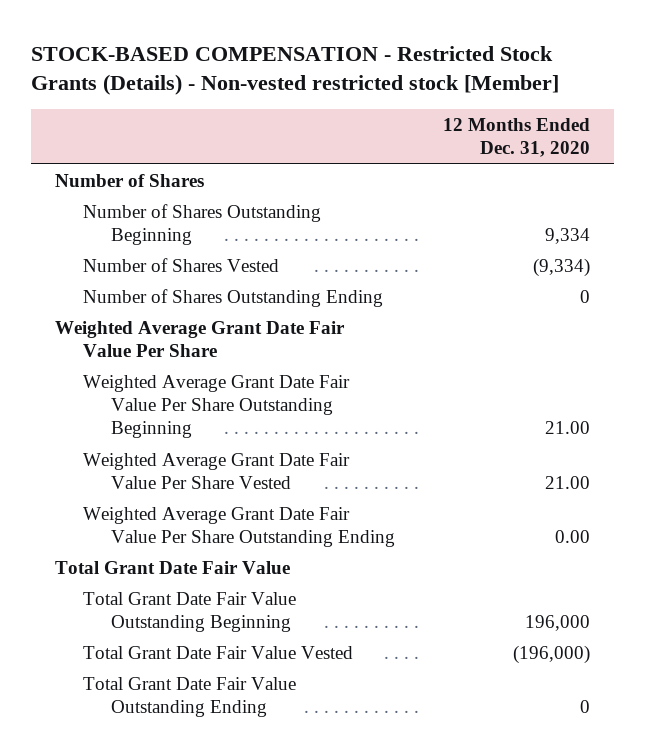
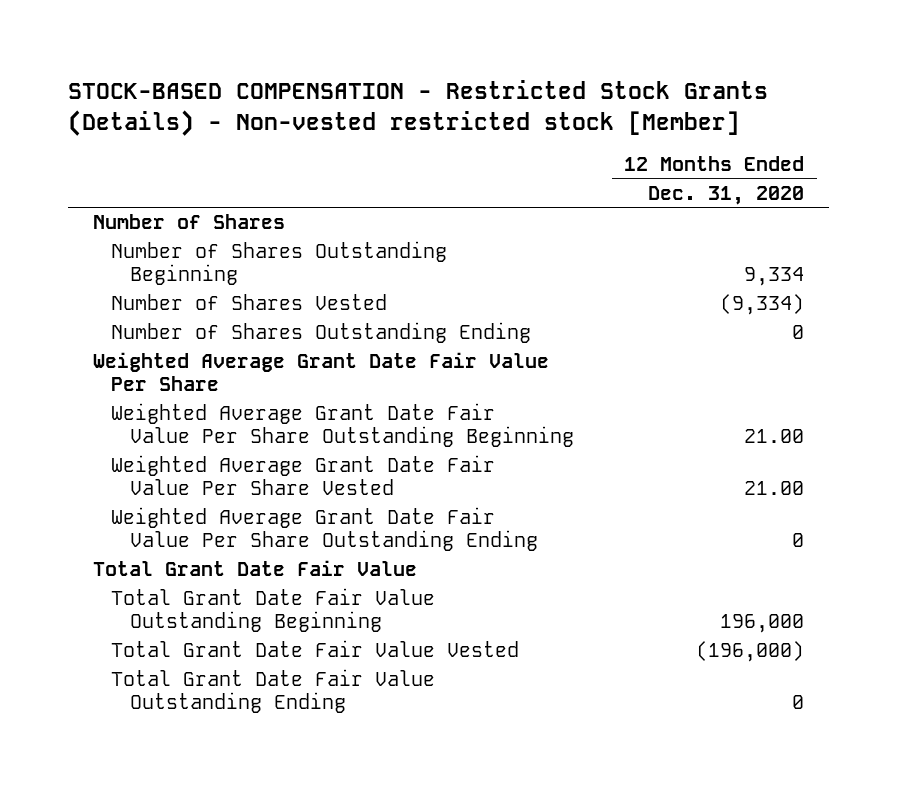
[554,530,590,544] 0.00 -> [792,533,805,548] 0

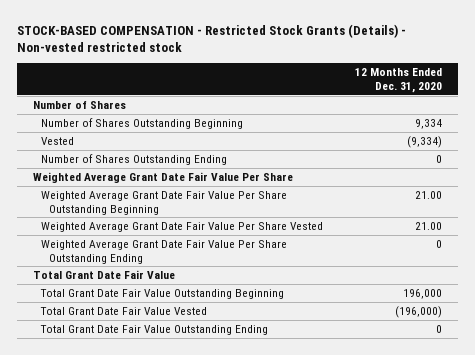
[67,79,768,136] STOCK-BASED COMPENSATION - Restricted Stock Grants (Details) - Non-vested restricted stock [Member] -> [17,23,407,53] STOCK-BASED COMPENSATION - Restricted Stock Grants (Details) - Non-vested restricted stock
[111,294,388,311] Number of Shares Vested -> [41,136,75,145] Vested

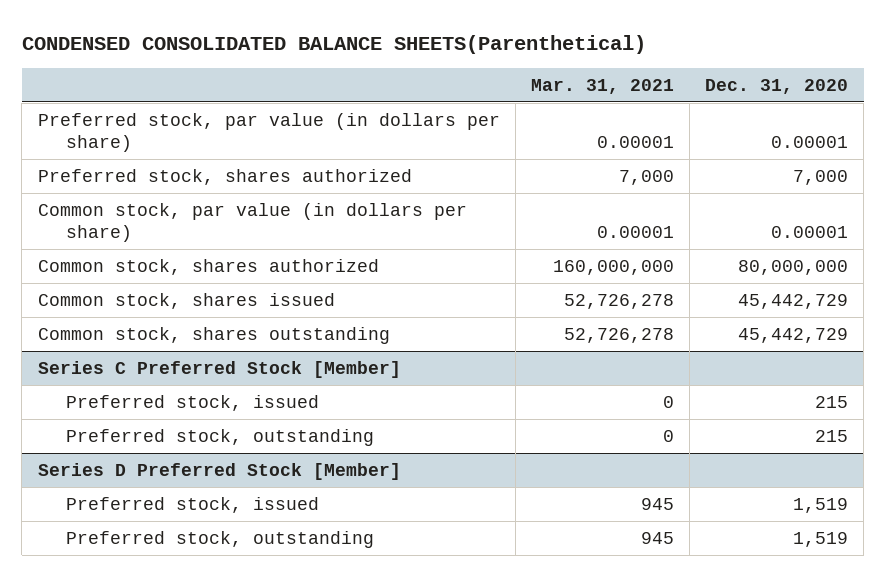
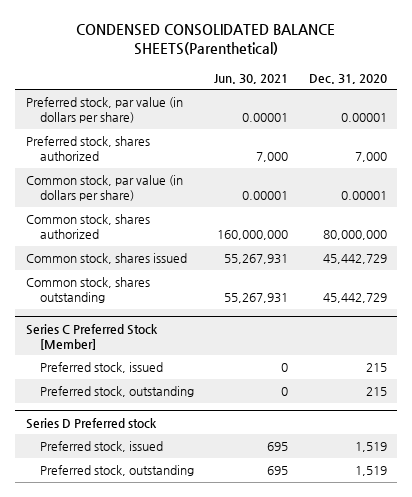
[530,78,674,94] Mar. 31, 2021 -> none
none -> [214,73,289,84] Jun. 30, 2021
[37,462,401,480] Series D Preferred Stock [Member] -> [25,417,157,429] Series D Preferred stock

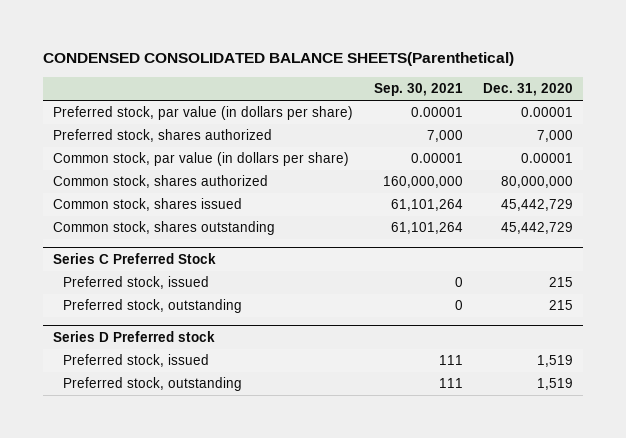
[214,73,289,84] Jun. 30, 2021 -> none
none -> [373,83,463,97] Sep. 30, 2021
[25,323,158,350] Series C Preferred Stock [Member] -> [52,253,216,265] Series C Preferred Stock

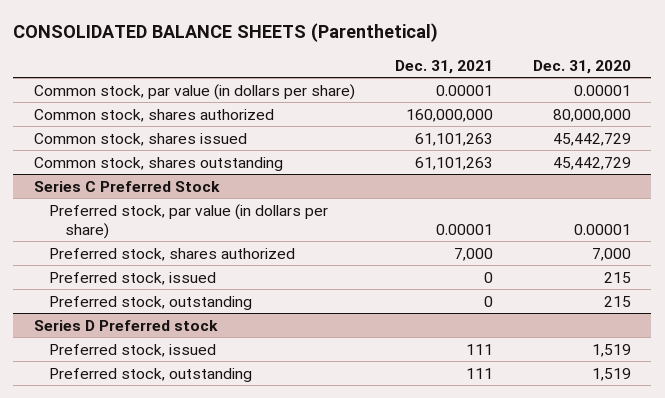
[42,52,514,67] CONDENSED CONSOLIDATED BALANCE SHEETS(Parenthetical) -> [13,22,439,42] CONSOLIDATED BALANCE SHEETS (Parenthetical)
[373,83,463,97] Sep. 30, 2021 -> none
none -> [394,59,493,74] Dec. 31, 2021
[52,106,353,121] Preferred stock, par value (in dollars per share) -> none
[52,129,272,143] Preferred stock, shares authorized -> none
none -> [49,203,329,239] Preferred stock, par value (in dollars per share)
none -> [49,247,296,261] Preferred stock, shares authorized

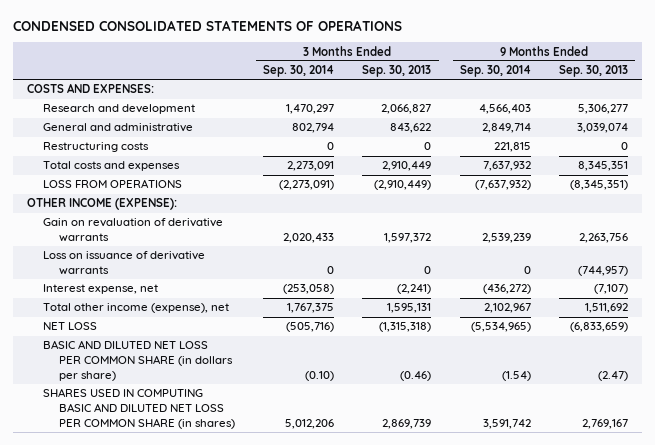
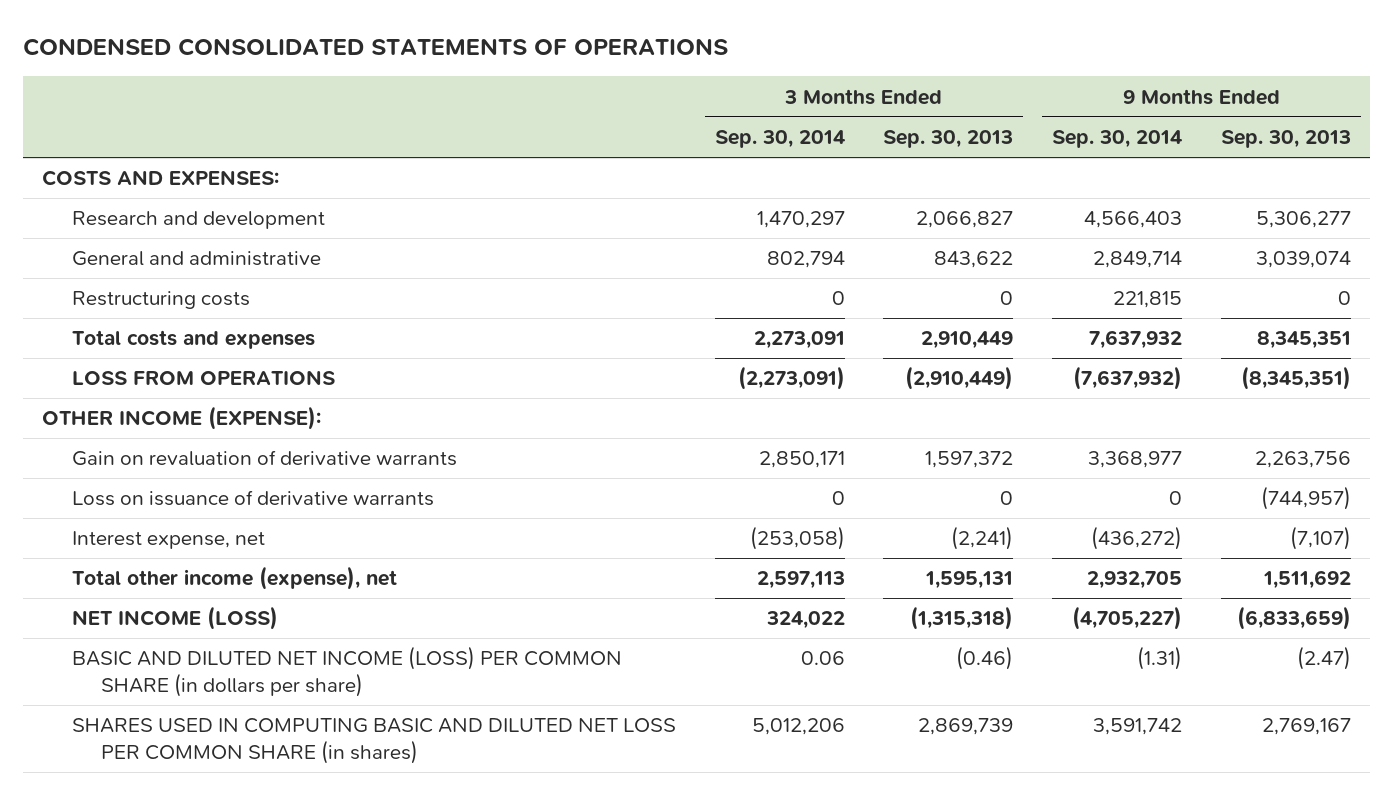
[283,233,335,244] 2,020,433 -> [758,451,845,469] 2,850,171
[481,233,531,244] 2,539,239 -> [1088,451,1183,469] 3,368,977
[287,303,335,314] 1,767,375 -> [756,571,845,590] 2,597,113
[483,303,531,314] 2,102,967 -> [1087,571,1183,590] 2,932,705
[42,322,97,331] NET LOSS -> [71,606,278,631] NET INCOME (LOSS)
[286,322,335,333] (505,716) -> [765,611,845,630] 324,022
[470,322,531,333] (5,534,965) -> [1072,606,1183,631] (4,705,227)
[42,340,234,382] BASIC AND DILUTED NET LOSS PER COMMON SHARE (in dollars per share) -> [71,646,622,697] BASIC AND DILUTED NET INCOME (LOSS) PER COMMON SHARE (in dollars per share)
[305,371,335,382] (0.10) -> [800,651,845,666] 0.06
[501,371,531,382] (1.54) -> [1137,646,1183,671] (1.31)

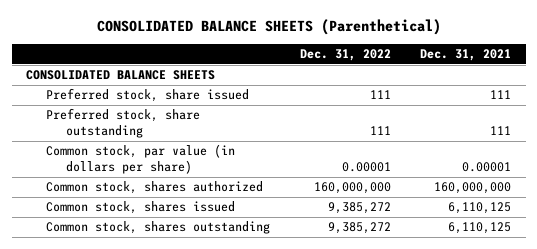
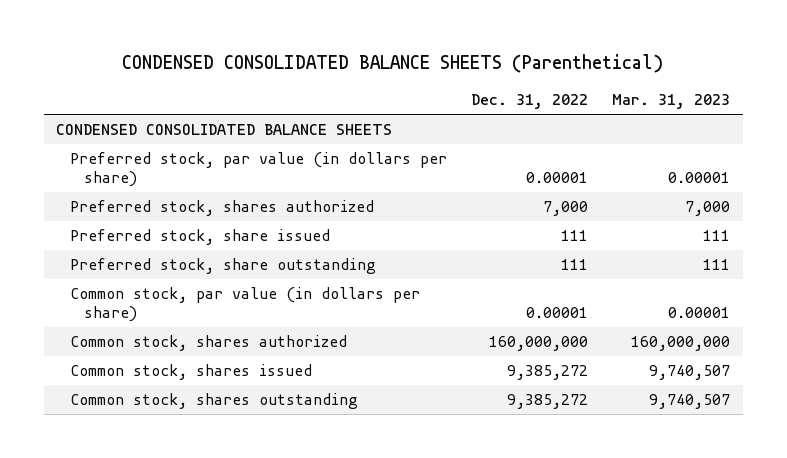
[96,19,441,36] CONSOLIDATED BALANCE SHEETS (Parenthetical) -> [122,53,664,73] CONDENSED CONSOLIDATED BALANCE SHEETS (Parenthetical)
[420,49,512,62] Dec. 31, 2021 -> none
none -> [612,93,731,109] Mar. 31, 2023
[26,70,216,81] CONSOLIDATED BALANCE SHEETS -> [56,124,393,136] CONDENSED CONSOLIDATED BALANCE SHEETS
none -> [70,152,448,187] Preferred stock, par value (in dollars per share)
none -> [70,200,375,217] Preferred stock, shares authorized

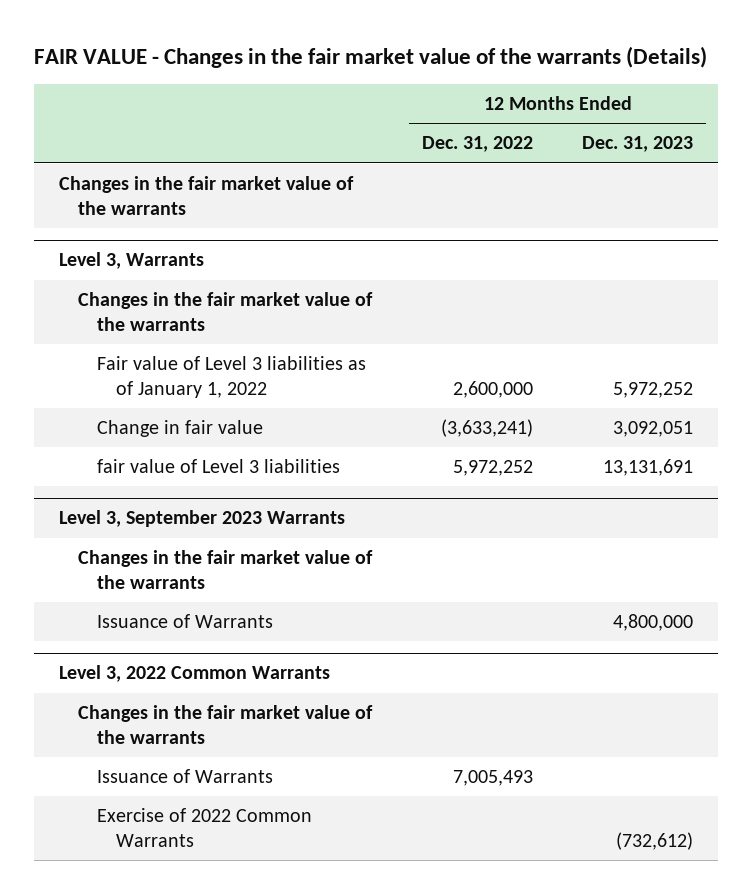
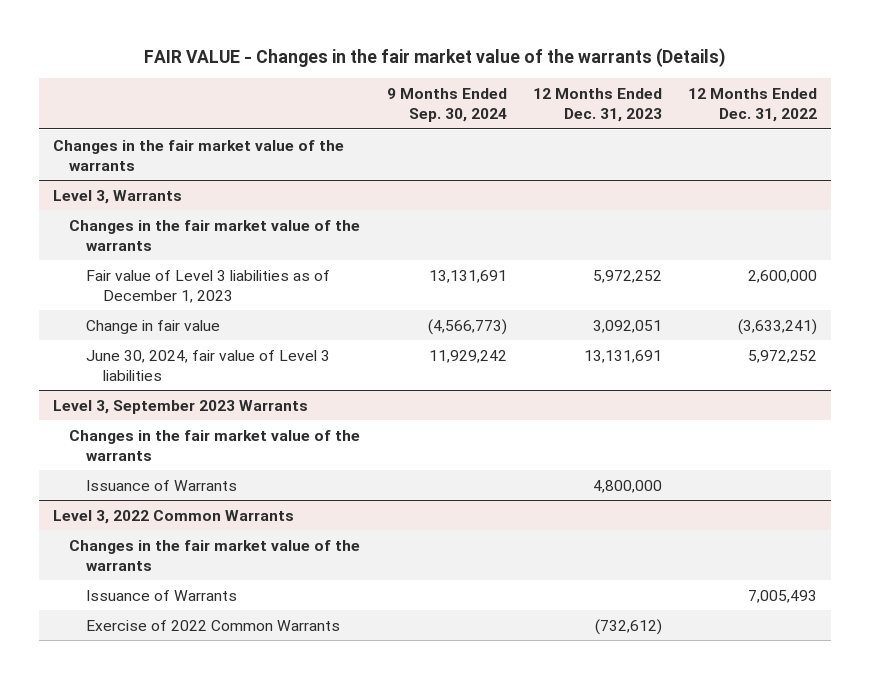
none -> [386,88,507,122] 9 Months Ended Sep. 30, 2024
[96,356,366,398] Fair value of Level 3 liabilities as of January 1, 2022 -> [86,269,331,303] Fair value of Level 3 liabilities as of December 1, 2023
[96,459,340,474] fair value of Level 3 liabilities -> [86,349,331,381] June 30, 2024, fair value of Level 3 liabilities

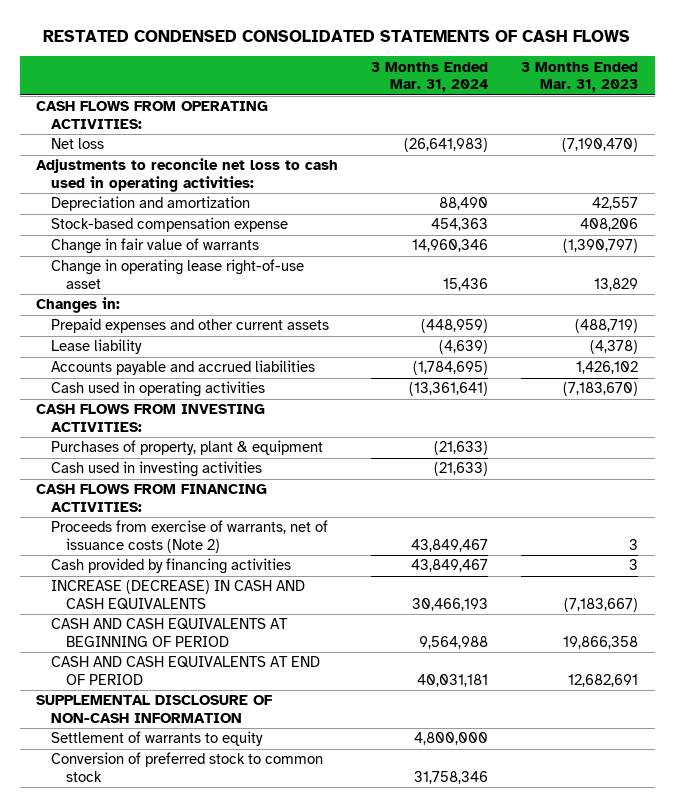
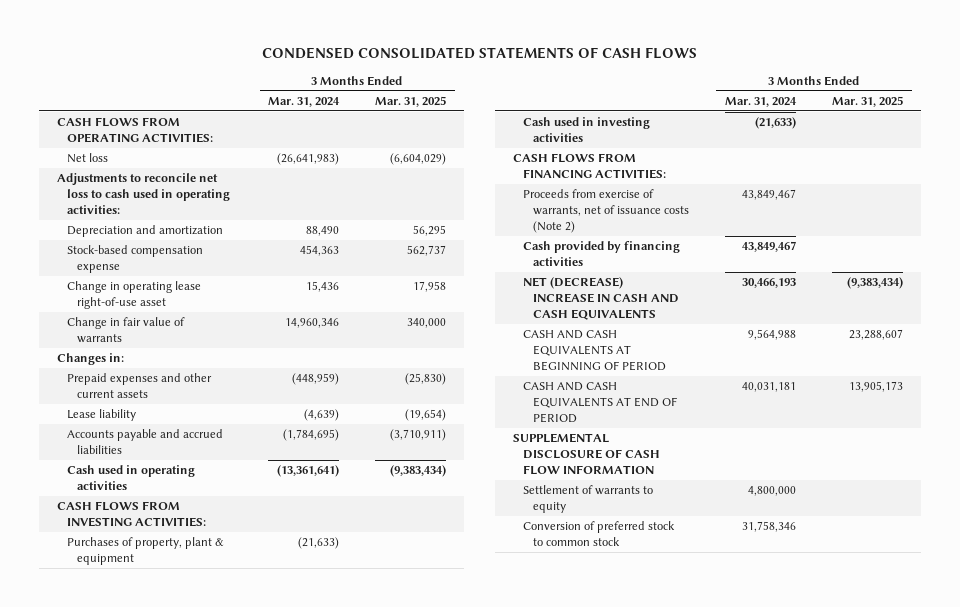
[43,29,631,42] RESTATED CONDENSED CONSOLIDATED STATEMENTS OF CASH FLOWS -> [261,47,697,60] CONDENSED CONSOLIDATED STATEMENTS OF CASH FLOWS
[521,61,639,93] 3 Months Ended Mar. 31, 2023 -> none
none -> [375,95,447,107] Mar. 31, 2025
[50,238,259,255] Change in fair value of warrants -> [66,317,185,344] Change in fair value of warrants
[50,580,305,610] INCREASE (DECREASE) IN CASH AND CASH EQUIVALENTS -> [523,277,680,321] NET (DECREASE) INCREASE IN CASH AND CASH EQUIVALENTS
[36,695,273,723] SUPPLEMENTAL DISCLOSURE OF NON-CASH INFORMATION -> [513,433,661,476] SUPPLEMENTAL DISCLOSURE OF CASH FLOW INFORMATION

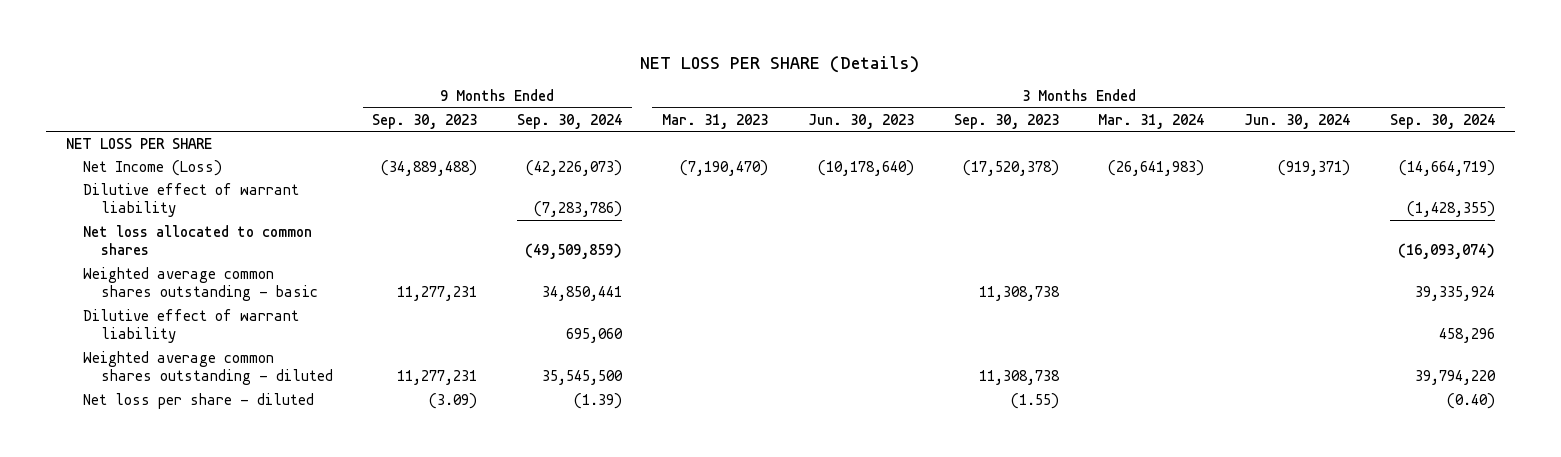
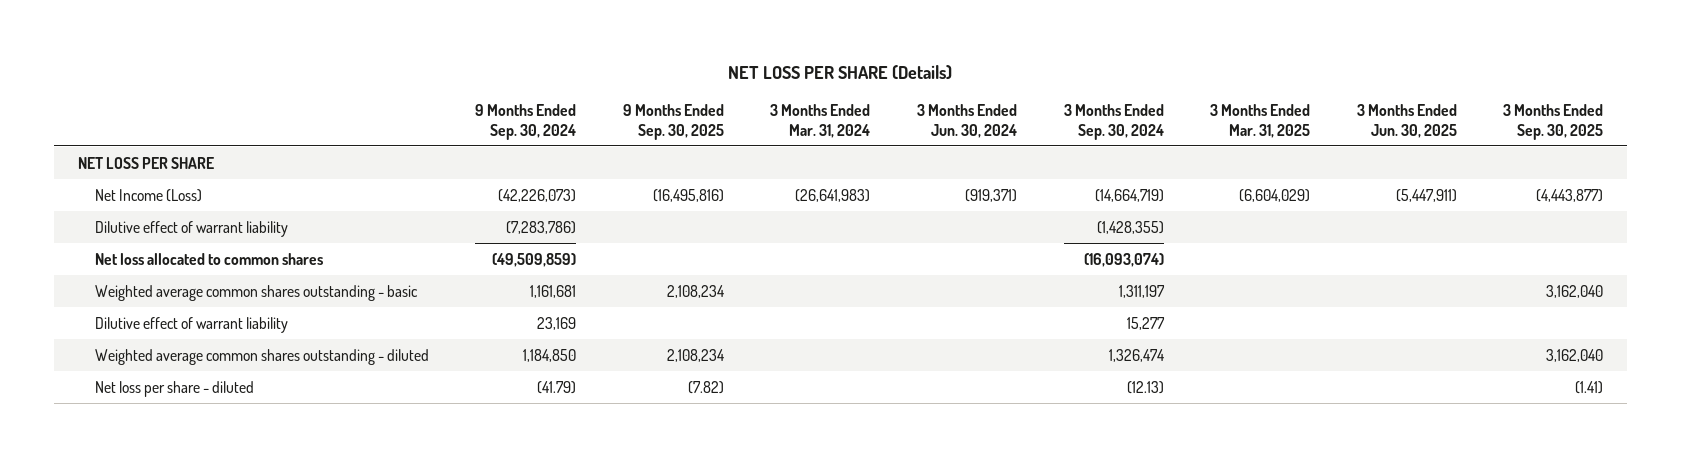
[372,113,478,129] Sep. 30, 2023 -> none
[662,113,769,129] Mar. 31, 2023 -> none
[807,113,914,129] Jun. 30, 2023 -> none
[953,113,1059,129] Sep. 30, 2023 -> none
none -> [622,103,724,140] 9 Months Ended Sep. 30, 2025
none -> [1210,103,1311,138] 3 Months Ended Mar. 31, 2025
none -> [1356,103,1457,138] 3 Months Ended Jun. 30, 2025
none -> [1503,103,1604,140] 3 Months Ended Sep. 30, 2025
[542,286,623,302] 34,850,441 -> [530,284,577,298] 1,161,681
[1414,286,1495,302] 39,335,924 -> [1118,284,1165,298] 1,311,197
[566,328,624,344] 695,060 -> [537,316,577,330] 23,169
[1438,328,1495,344] 458,296 -> [1126,316,1165,330] 15,277
[542,370,624,386] 35,545,500 -> [523,348,577,362] 1,184,850
[1414,370,1496,386] 39,794,220 -> [1108,348,1165,362] 1,326,474
[574,392,623,409] (1.39) -> [537,380,577,394] (41.79)
[1446,392,1495,409] (0.40) -> [1126,380,1164,394] (12.13)

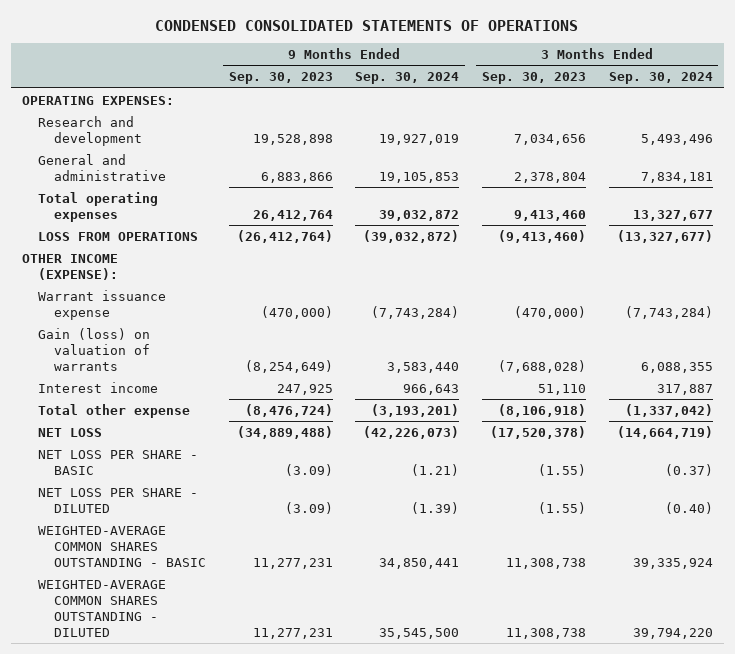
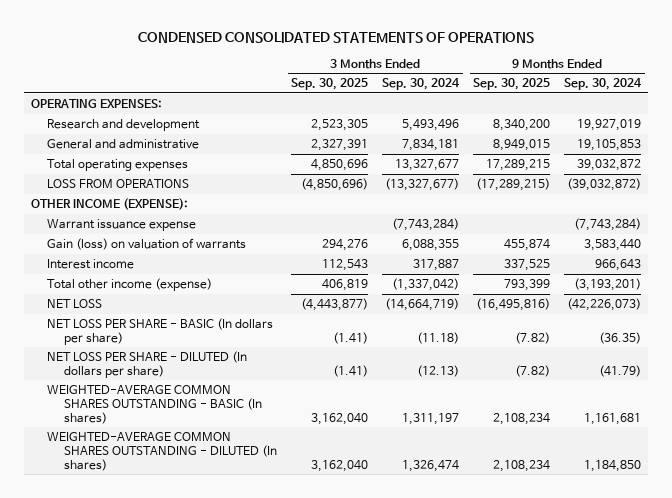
[228,72,333,85] Sep. 30, 2023 -> none
[482,72,587,85] Sep. 30, 2023 -> none
none -> [291,78,369,91] Sep. 30, 2025
none -> [473,78,551,91] Sep. 30, 2025
[38,403,191,418] Total other expense -> [47,278,213,292] Total other income (expense)
[38,449,199,475] NET LOSS PER SHARE - BASIC -> [47,318,274,345] NET LOSS PER SHARE - BASIC (In dollars per share)
[411,463,460,476] (1.21) -> [599,331,642,344] (36.35)
[664,463,713,476] (0.37) -> [417,331,460,344] (11.18)
[38,487,199,513] NET LOSS PER SHARE - DILUTED -> [47,351,248,378] NET LOSS PER SHARE - DILUTED (In dollars per share)
[411,501,460,514] (1.39) -> [599,364,642,377] (41.79)
[664,501,713,514] (0.40) -> [417,364,460,377] (12.13)
[38,525,207,567] WEIGHTED-AVERAGE COMMON SHARES OUTSTANDING - BASIC -> [47,385,263,424] WEIGHTED-AVERAGE COMMON SHARES OUTSTANDING - BASIC (In shares)
[379,557,460,569] 34,850,441 -> [584,412,642,425] 1,161,681
[632,557,713,569] 39,335,924 -> [402,412,460,425] 1,311,197
[38,579,167,637] WEIGHTED-AVERAGE COMMON SHARES OUTSTANDING - DILUTED -> [47,432,278,471] WEIGHTED-AVERAGE COMMON SHARES OUTSTANDING - DILUTED (In shares)
[379,627,460,639] 35,545,500 -> [584,459,642,472] 1,184,850
[632,627,713,639] 39,794,220 -> [402,459,460,472] 1,326,474

